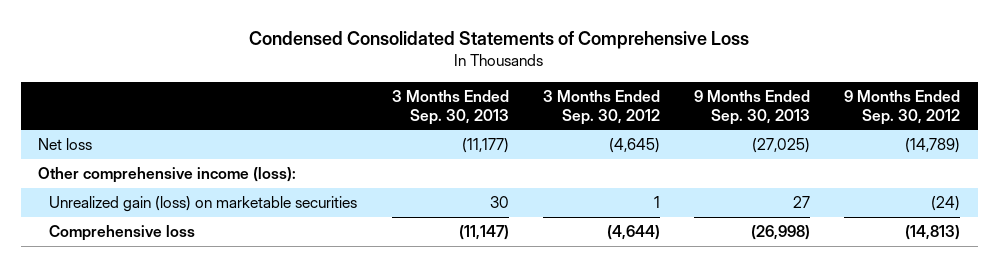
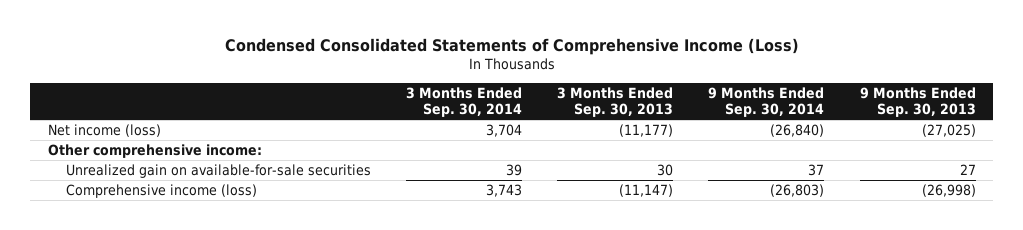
[249,30,750,49] Condensed Consolidated Statements of Comprehensive Loss -> [224,38,799,56] Condensed Consolidated Statements of Comprehensive Income (Loss)
[542,89,660,125] 3 Months Ended Sep. 30, 2012 -> none
[844,89,961,125] 9 Months Ended Sep. 30, 2012 -> none
none -> [405,86,522,117] 3 Months Ended Sep. 30, 2014
none -> [708,86,825,117] 9 Months Ended Sep. 30, 2014
[37,137,92,150] Net loss -> [47,124,161,138] Net income (loss)
[37,166,296,183] Other comprehensive income (loss): -> [47,144,262,159] Other comprehensive income:
[49,195,358,212] Unrealized gain (loss) on marketable securities -> [65,164,371,179] Unrealized gain on available-for-sale securities
[49,224,196,241] Comprehensive loss -> [65,184,257,199] Comprehensive income (loss)

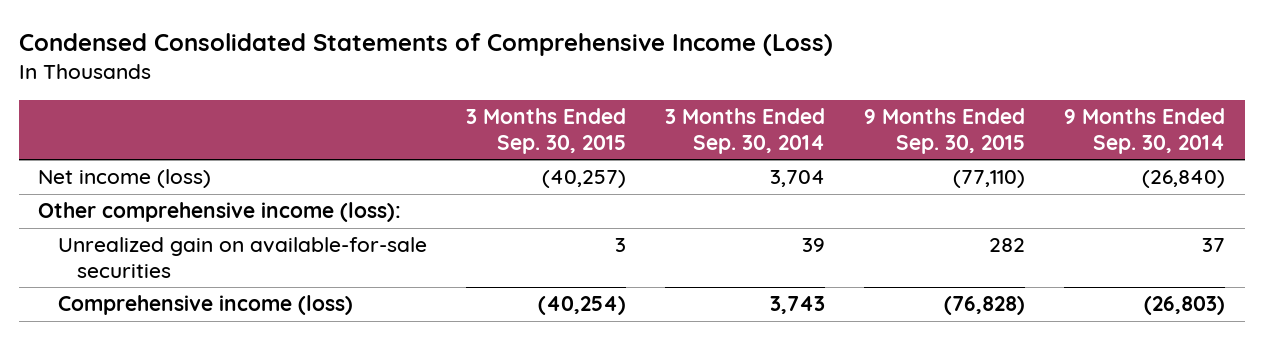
[557,86,674,117] 3 Months Ended Sep. 30, 2013 -> none
[859,86,976,117] 9 Months Ended Sep. 30, 2013 -> none
none -> [465,108,626,154] 3 Months Ended Sep. 30, 2015
none -> [864,108,1026,154] 9 Months Ended Sep. 30, 2015
[47,144,262,159] Other comprehensive income: -> [38,202,402,223] Other comprehensive income (loss):

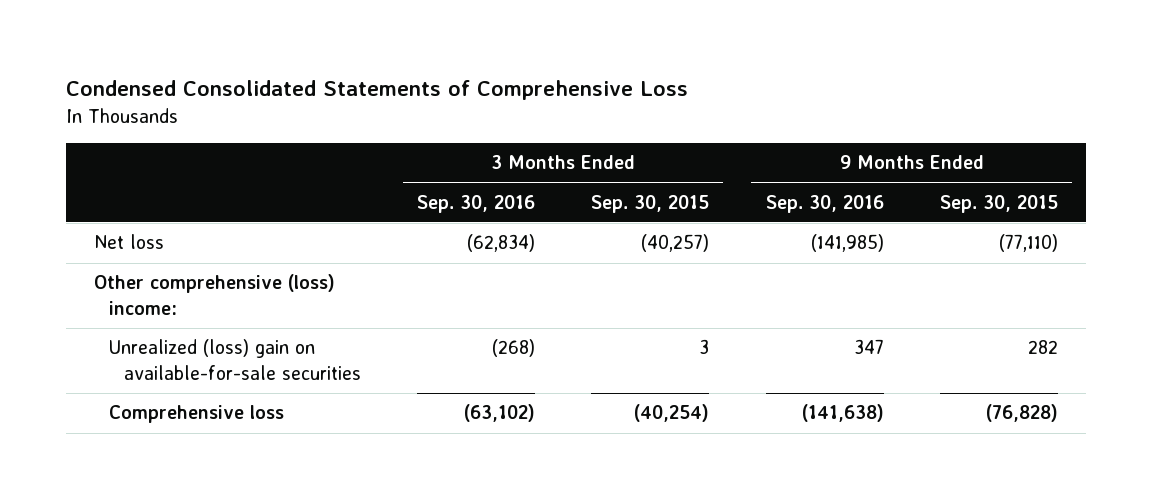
[18,32,833,56] Condensed Consolidated Statements of Comprehensive Income (Loss) -> [65,80,688,101] Condensed Consolidated Statements of Comprehensive Loss
[664,108,825,154] 3 Months Ended Sep. 30, 2014 -> none
[1064,108,1226,154] 9 Months Ended Sep. 30, 2014 -> none
none -> [417,194,536,213] Sep. 30, 2016
none -> [765,194,884,213] Sep. 30, 2016
[38,169,212,189] Net income (loss) -> [93,234,164,250] Net loss
[38,202,402,223] Other comprehensive income (loss): -> [93,274,335,315] Other comprehensive (loss) income:
[57,237,427,278] Unrealized gain on available-for-sale securities -> [108,339,362,380] Unrealized (loss) gain on available-for-sale securities
[57,295,353,316] Comprehensive income (loss) -> [108,405,284,424] Comprehensive loss

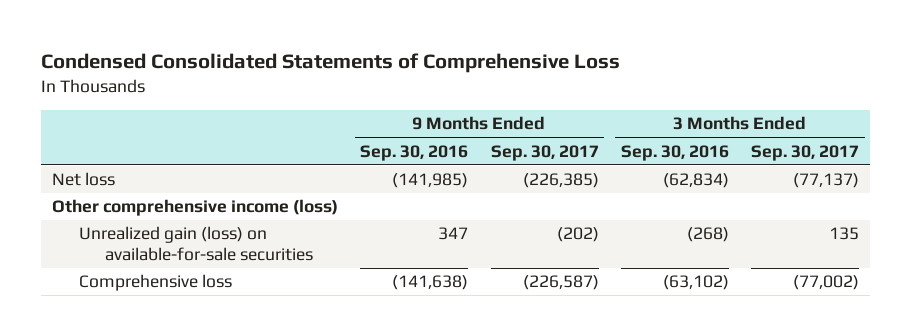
[591,194,710,213] Sep. 30, 2015 -> none
[939,194,1058,213] Sep. 30, 2015 -> none
none -> [490,144,599,161] Sep. 30, 2017
none -> [751,144,860,161] Sep. 30, 2017
[93,274,335,315] Other comprehensive (loss) income: -> [52,199,339,217] Other comprehensive income (loss)
[108,339,362,380] Unrealized (loss) gain on available-for-sale securities -> [78,226,314,261] Unrealized gain (loss) on available-for-sale securities

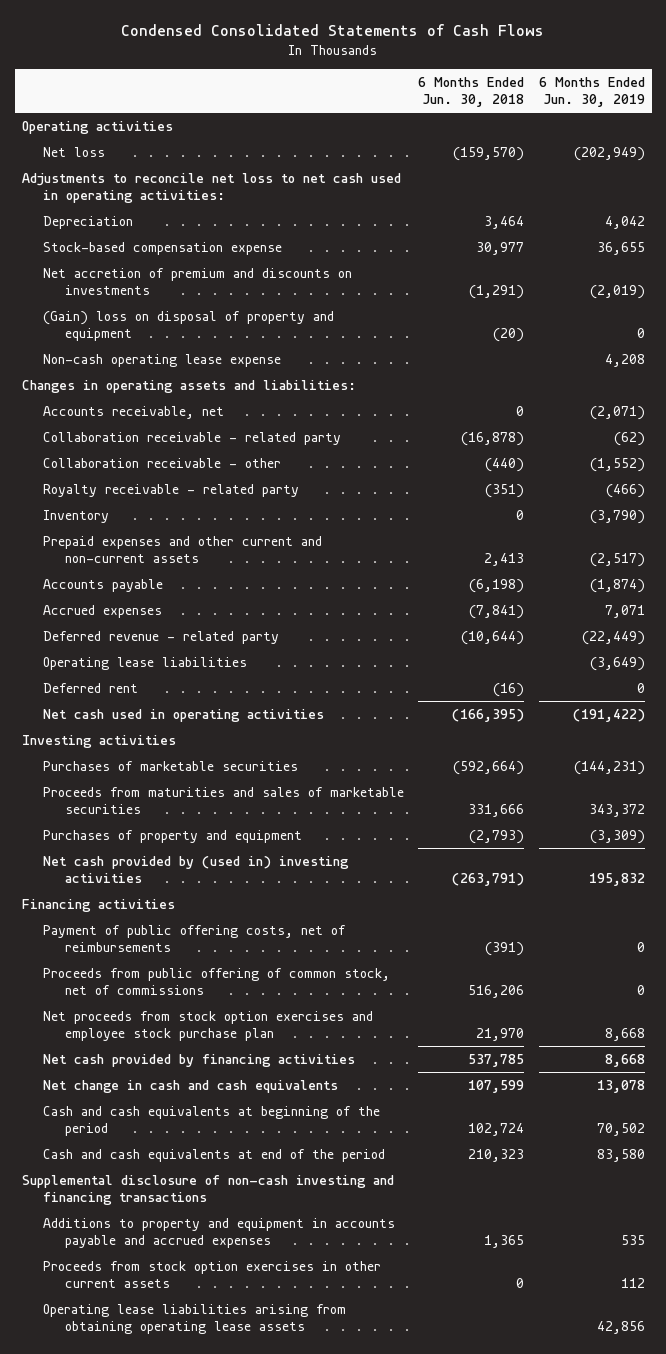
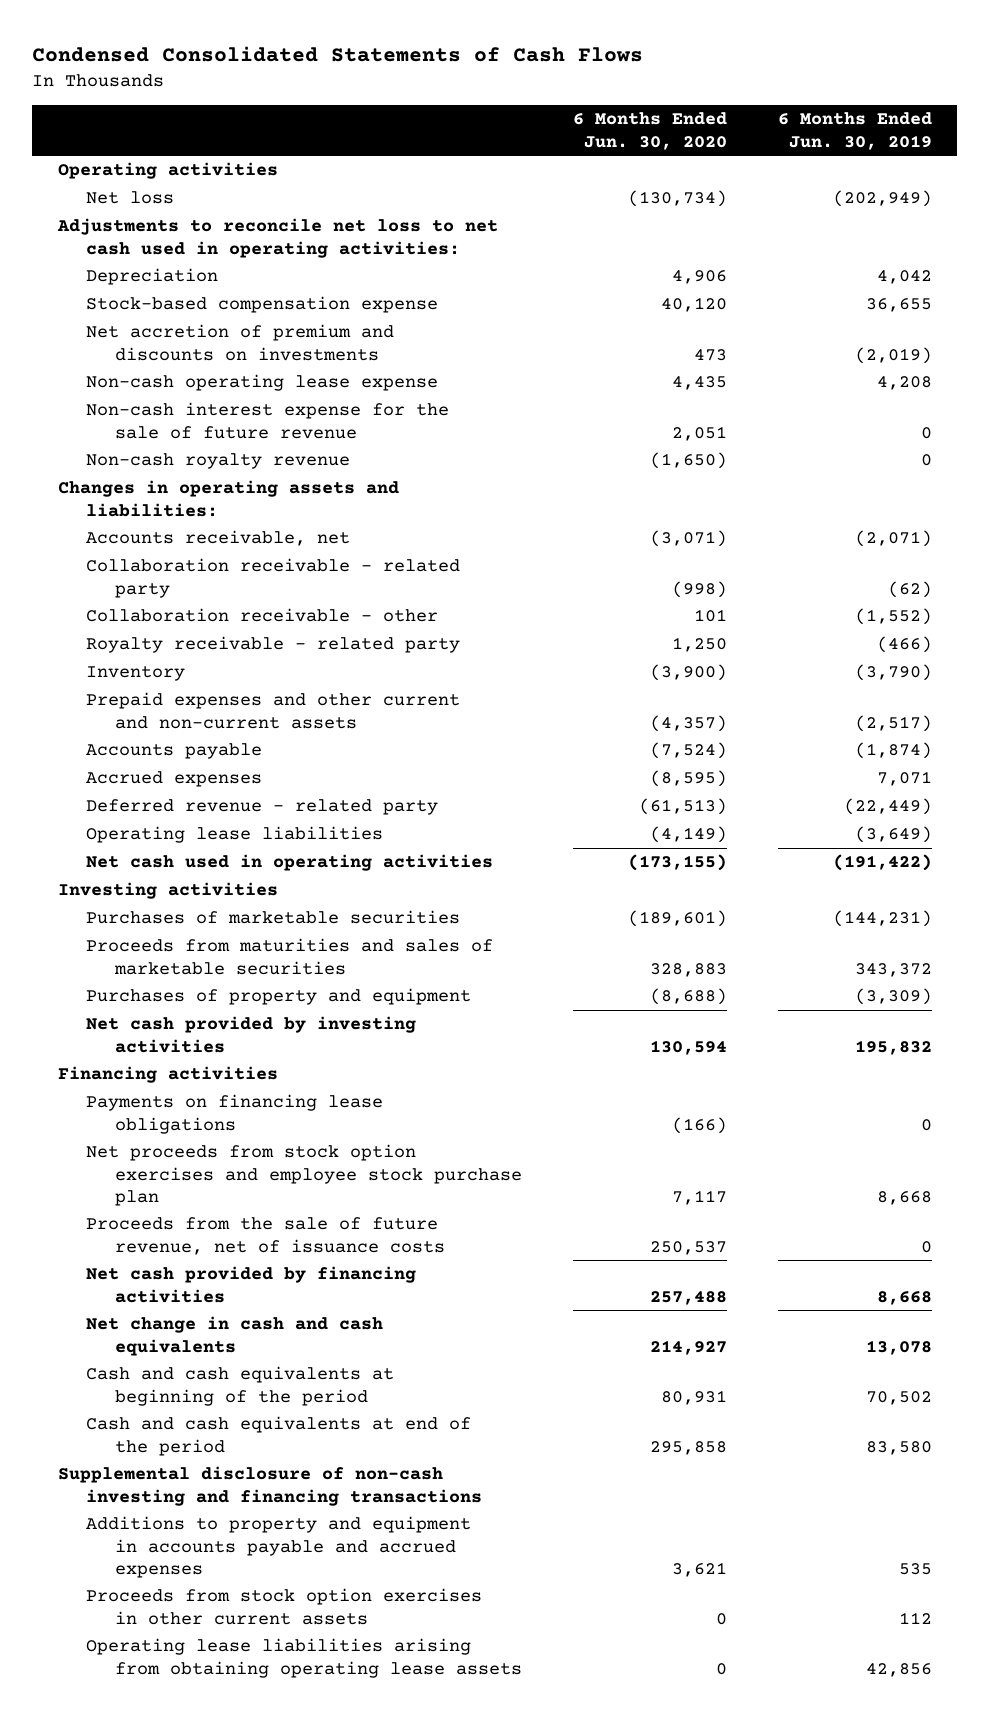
[418,76,525,107] 6 Months Ended Jun. 30, 2018 -> none
none -> [572,112,727,150] 6 Months Ended Jun. 30, 2020
[43,310,335,342] (Gain) loss on disposal of property and equipment -> none
none -> [86,402,450,439] Non-cash interest expense for the sale of future revenue
none -> [86,453,351,470] Non-cash royalty revenue
[43,682,139,693] Deferred rent -> none
[43,855,350,884] Net cash provided by (used in) investing activities -> [86,1016,417,1053] Net cash provided by investing activities
[43,924,347,953] Payment of public offering costs, net of reimbursements -> none
[43,967,391,996] Proceeds from public offering of common stock, net of commissions -> none
none -> [86,1094,384,1134] Payments on financing lease obligations
none -> [86,1217,446,1255] Proceeds from the sale of future revenue, net of issuance costs

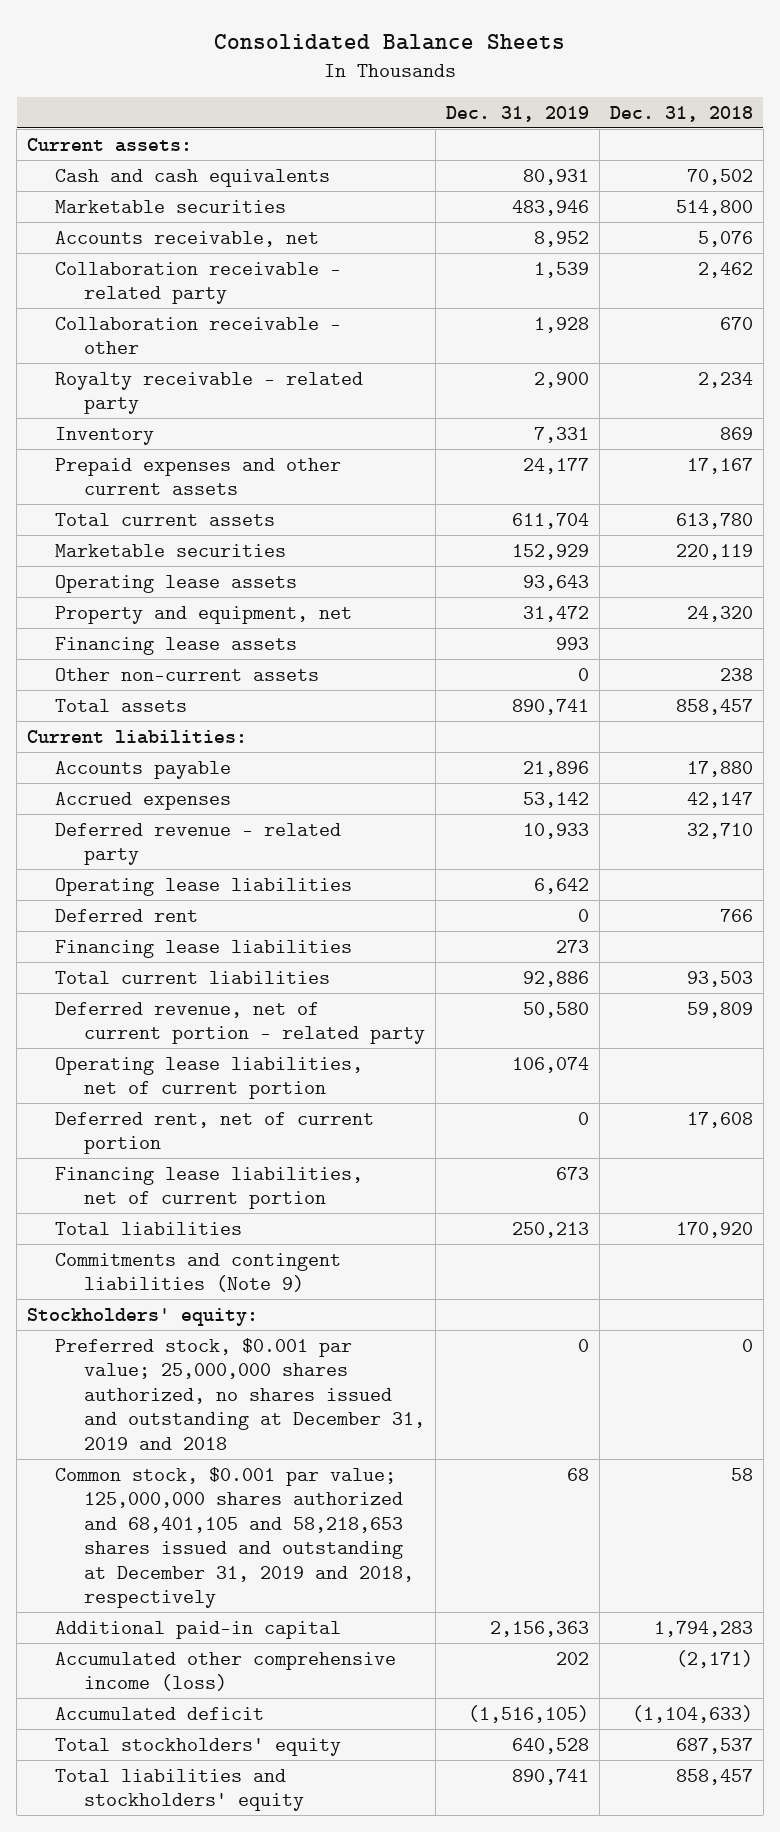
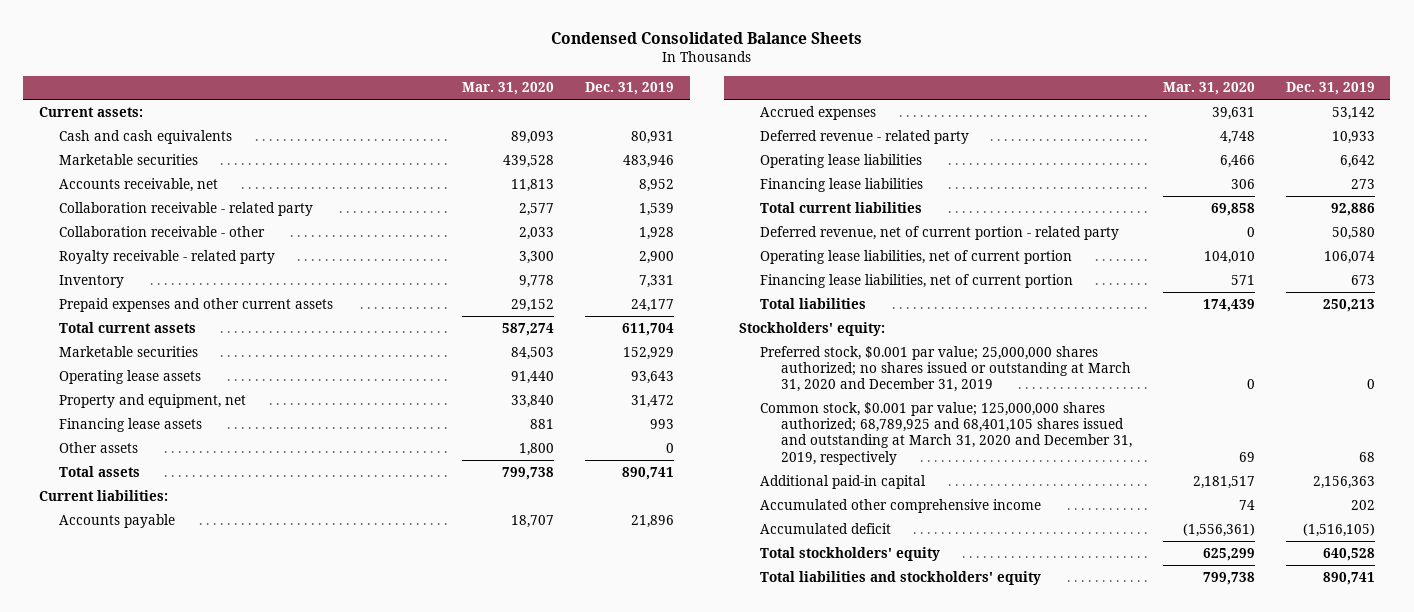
[213,33,565,50] Consolidated Balance Sheets -> [550,31,862,44] Condensed Consolidated Balance Sheets
[609,105,753,122] Dec. 31, 2018 -> none
none -> [462,82,555,96] Mar. 31, 2020
[55,667,320,681] Other non-current assets -> [59,441,139,453] Other assets
[55,908,199,922] Deferred rent -> none
[55,1111,375,1155] Deferred rent, net of current portion -> none
[55,1252,342,1293] Commitments and contingent liabilities (Note 9) -> none
[55,1337,425,1450] Preferred stock, $0.001 par value; 25,000,000 shares authorized, no shares issued and outstanding at December 31, 2019 and 2018 -> [759,345,1131,393] Preferred stock, $0.001 par value; 25,000,000 shares authorized; no shares issued or outstanding at March 31, 2020 and December 31, 2019
[55,1466,414,1609] Common stock, $0.001 par value; 125,000,000 shares authorized and 68,401,105 and 58,218,653 shares issued and outstanding at December 31, 2019 and 2018, respectively -> [759,401,1132,465] Common stock, $0.001 par value; 125,000,000 shares authorized; 68,789,925 and 68,401,105 shares issued and outstanding at March 31, 2020 and December 31, 2019, respectively
[55,1651,397,1692] Accumulated other comprehensive income (loss) -> [759,498,1041,513] Accumulated other comprehensive income

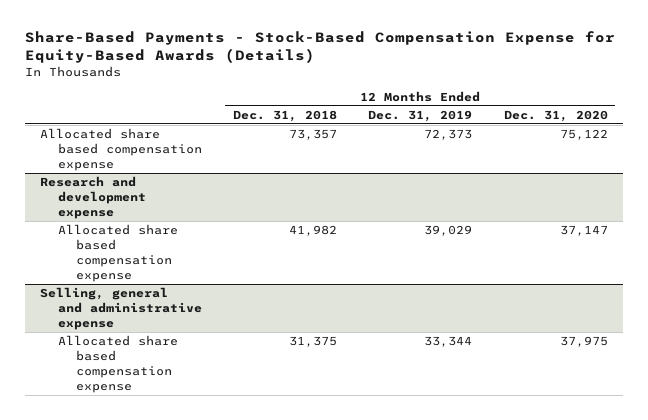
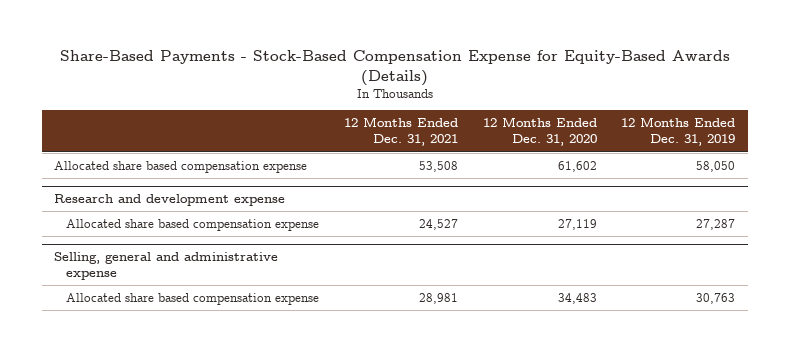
[233,109,338,122] Dec. 31, 2018 -> none
none -> [344,117,459,147] 12 Months Ended Dec. 31, 2021
[424,129,473,141] 72,373 -> [696,160,736,172] 58,050
[559,129,608,141] 75,122 -> [557,160,597,172] 61,602
[424,225,473,237] 39,029 -> [696,218,736,230] 27,287
[559,225,608,237] 37,147 -> [557,218,597,230] 27,119
[424,336,473,348] 33,344 -> [696,292,736,304] 30,763
[559,336,608,348] 37,975 -> [557,292,597,304] 34,483

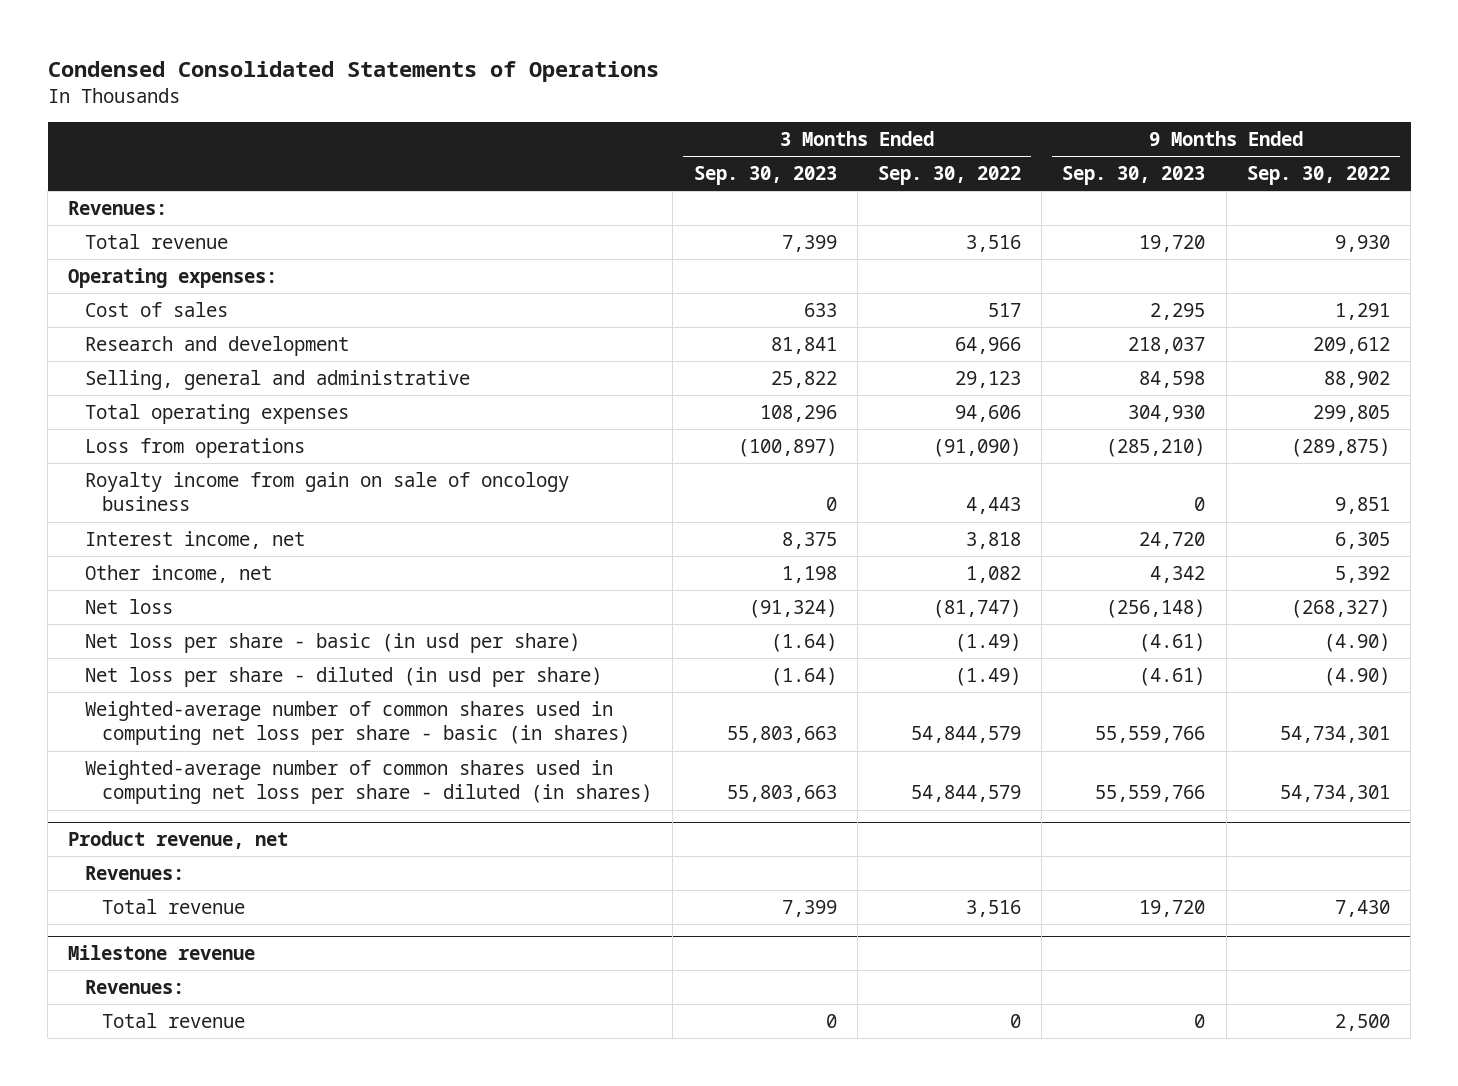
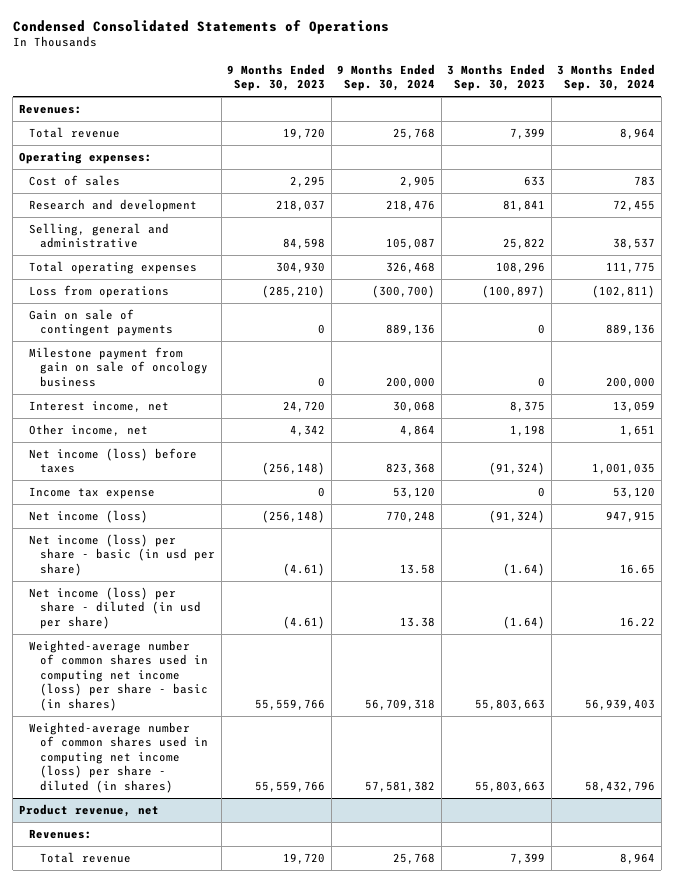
[877,166,1021,186] Sep. 30, 2022 -> none
[1246,166,1390,186] Sep. 30, 2022 -> none
none -> [337,63,436,92] 9 Months Ended Sep. 30, 2024
none -> [557,63,656,92] 3 Months Ended Sep. 30, 2024
none -> [29,308,174,337] Gain on sale of contingent payments
[85,471,570,512] Royalty income from gain on sale of oncology business -> [29,346,209,387] Milestone payment from gain on sale of oncology business
none -> [29,447,198,474] Net income (loss) before taxes
none -> [29,486,156,499] Income tax expense
[85,598,174,614] Net loss -> [29,509,149,523] Net income (loss)
[85,632,581,653] Net loss per share - basic (in usd per share) -> [29,533,216,576] Net income (loss) per share - basic (in usd per share)
[85,666,603,687] Net loss per share - diluted (in usd per share) -> [29,586,202,629] Net income (loss) per share - diluted (in usd per share)
[85,700,631,746] Weighted-average number of common shares used in computing net loss per share - basic (in shares) -> [29,639,209,711] Weighted-average number of common shares used in computing net income (loss) per share - basic (in shares)
[85,759,653,805] Weighted-average number of common shares used in computing net loss per share - diluted (in shares) -> [29,721,209,793] Weighted-average number of common shares used in computing net income (loss) per share - diluted (in shares)
[68,945,256,961] Milestone revenue -> none
[85,979,185,994] Revenues: -> none
[102,1012,246,1028] Total revenue -> none

